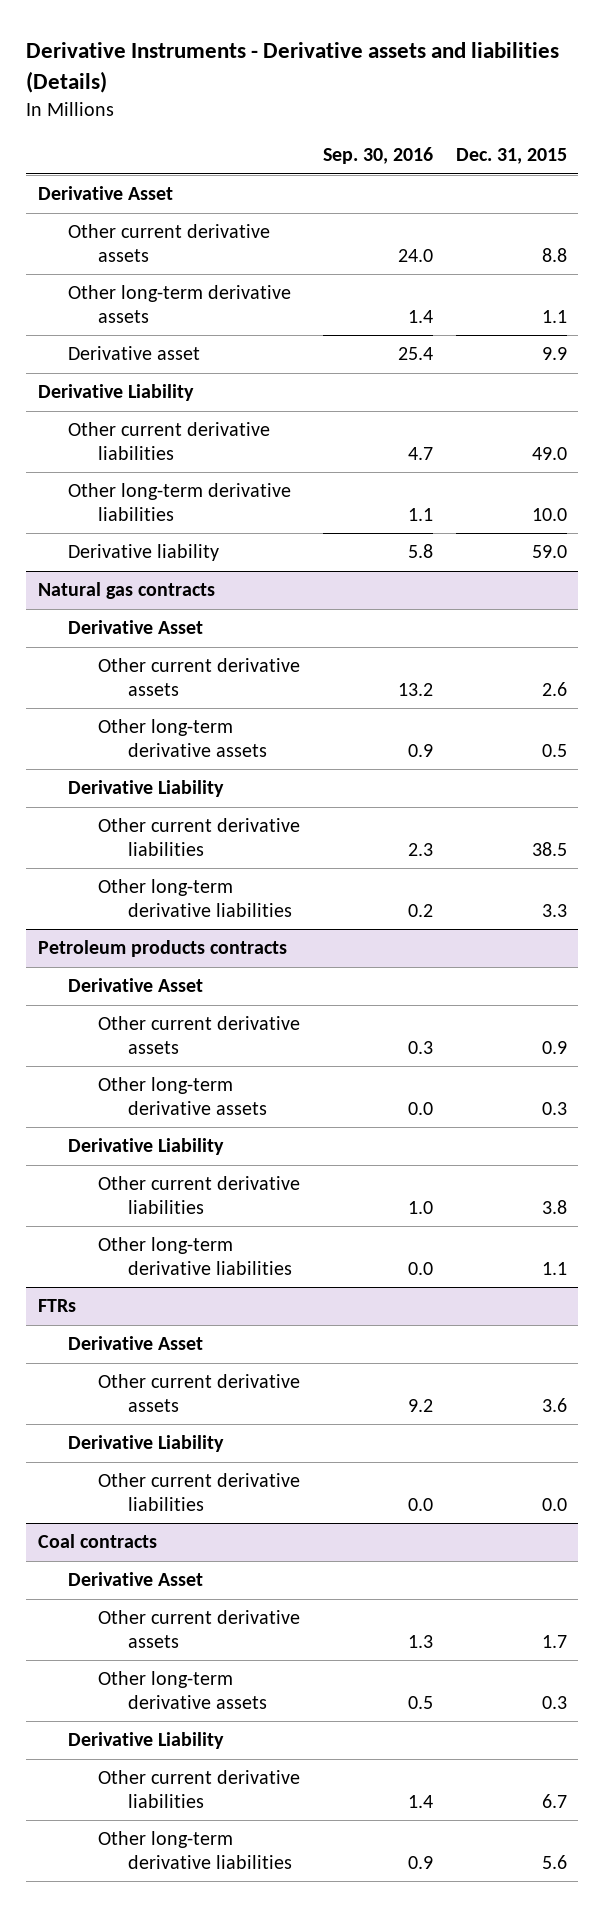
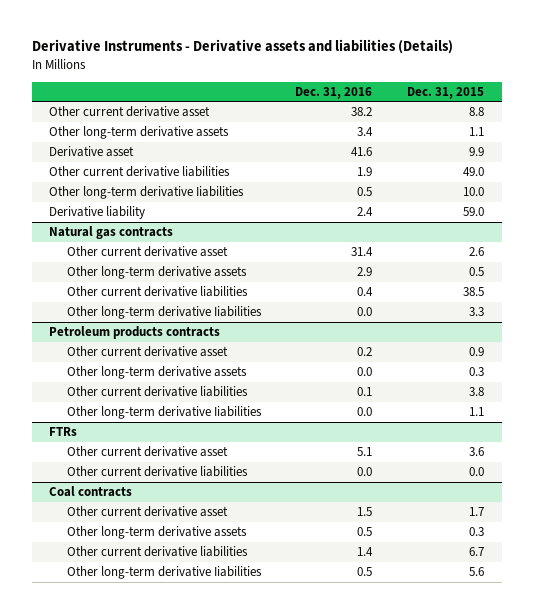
[322,147,433,165] Sep. 30, 2016 -> none
none -> [295,86,373,99] Dec. 31, 2016
[37,186,173,201] Derivative Asset -> none
[67,224,270,262] Other current derivative assets -> [48,106,210,118] Other current derivative asset
[37,384,194,402] Derivative Liability -> none
[67,483,291,521] Other long-term derivative liabilities -> [48,186,244,200] Other long-term derivative Iiabilities
[67,620,203,635] Derivative Asset -> none
[98,658,301,696] Other current derivative assets -> [66,246,228,258] Other current derivative asset
[67,780,224,798] Derivative Liability -> none
[98,879,293,917] Other long-term derivative liabilities -> [66,306,262,320] Other long-term derivative Iiabilities
[67,978,203,993] Derivative Asset -> none
[98,1016,301,1054] Other current derivative assets -> [66,346,228,358] Other current derivative asset
[67,1138,224,1156] Derivative Liability -> none
[98,1237,293,1275] Other long-term derivative liabilities -> [66,406,262,420] Other long-term derivative Iiabilities
[67,1336,203,1351] Derivative Asset -> none
[67,1435,224,1453] Derivative Liability -> none
[98,1374,301,1412] Other current derivative assets -> [66,446,228,458] Other current derivative asset
[67,1572,203,1587] Derivative Asset -> none
[98,1610,301,1648] Other current derivative assets -> [66,506,228,518] Other current derivative asset
[67,1732,224,1750] Derivative Liability -> none
[98,1831,293,1869] Other long-term derivative liabilities -> [66,566,262,580] Other long-term derivative Iiabilities

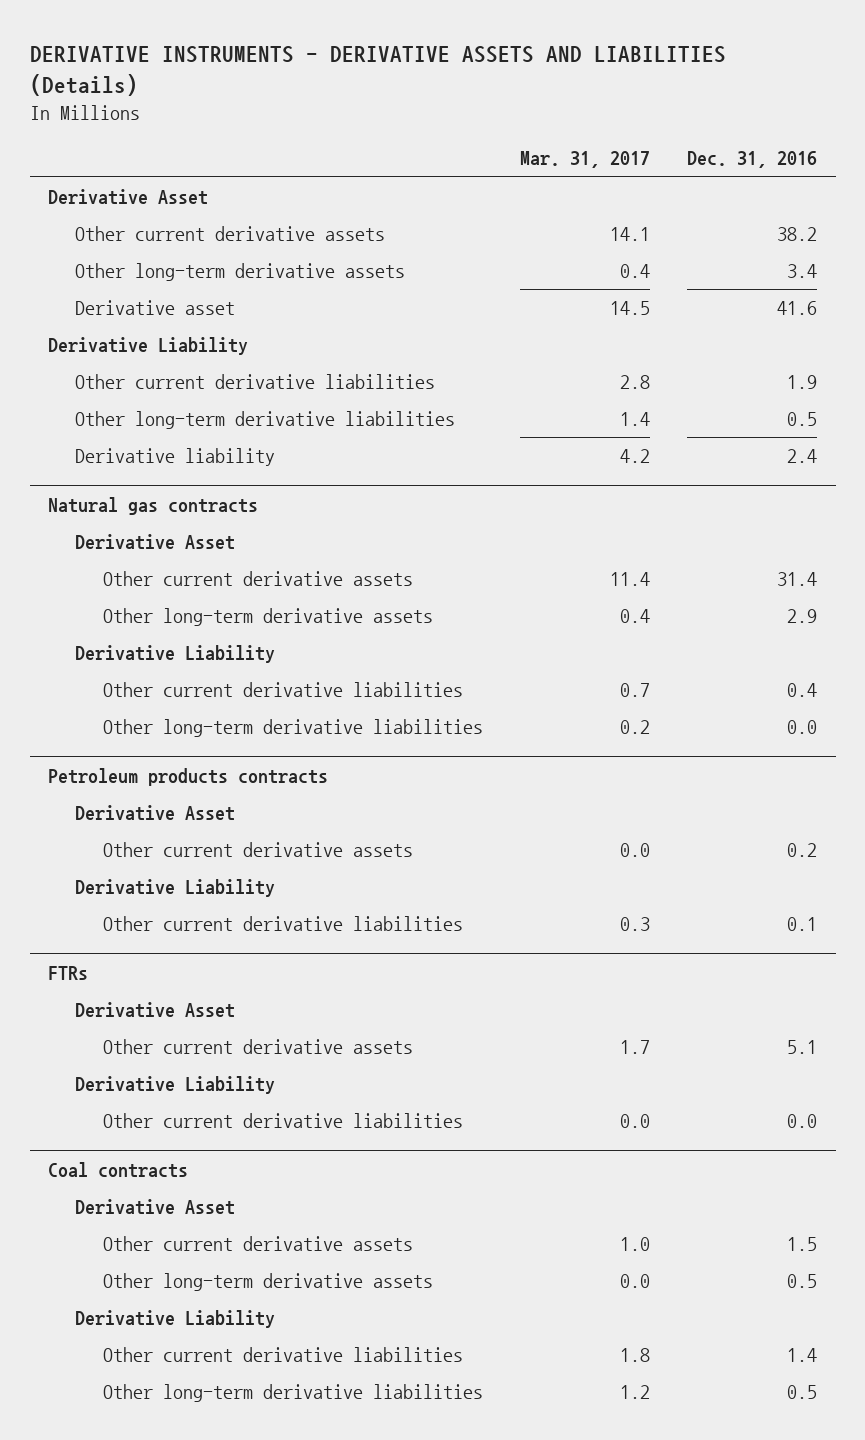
[31,39,453,55] Derivative Instruments - Derivative assets and liabilities (Details) -> [29,45,726,97] DERIVATIVE INSTRUMENTS - DERIVATIVE ASSETS AND LIABILITIES (Details)
[407,86,485,99] Dec. 31, 2015 -> none
none -> [519,151,650,169] Mar. 31, 2017
none -> [48,189,209,206] Derivative Asset
[48,106,210,118] Other current derivative asset -> [75,226,386,242] Other current derivative assets
none -> [48,337,249,356] Derivative Liability
[48,186,244,200] Other long-term derivative Iiabilities -> [75,411,456,430] Other long-term derivative liabilities
none -> [75,534,236,551] Derivative Asset
[66,246,228,258] Other current derivative asset -> [102,571,413,587] Other current derivative assets
none -> [75,645,276,664] Derivative Liability
[66,306,262,320] Other long-term derivative Iiabilities -> [102,719,483,738] Other long-term derivative liabilities
[66,366,247,380] Other long-term derivative assets -> none
none -> [75,805,236,822] Derivative Asset
[66,346,228,358] Other current derivative asset -> [102,842,413,858] Other current derivative assets
none -> [75,879,276,898] Derivative Liability
[66,406,262,420] Other long-term derivative Iiabilities -> none
none -> [75,1002,236,1019] Derivative Asset
[66,446,228,458] Other current derivative asset -> [102,1039,413,1055] Other current derivative assets
none -> [75,1076,276,1095] Derivative Liability
none -> [75,1199,236,1216] Derivative Asset
[66,506,228,518] Other current derivative asset -> [102,1236,413,1252] Other current derivative assets
none -> [75,1310,276,1329] Derivative Liability
[66,566,262,580] Other long-term derivative Iiabilities -> [102,1384,483,1403] Other long-term derivative liabilities

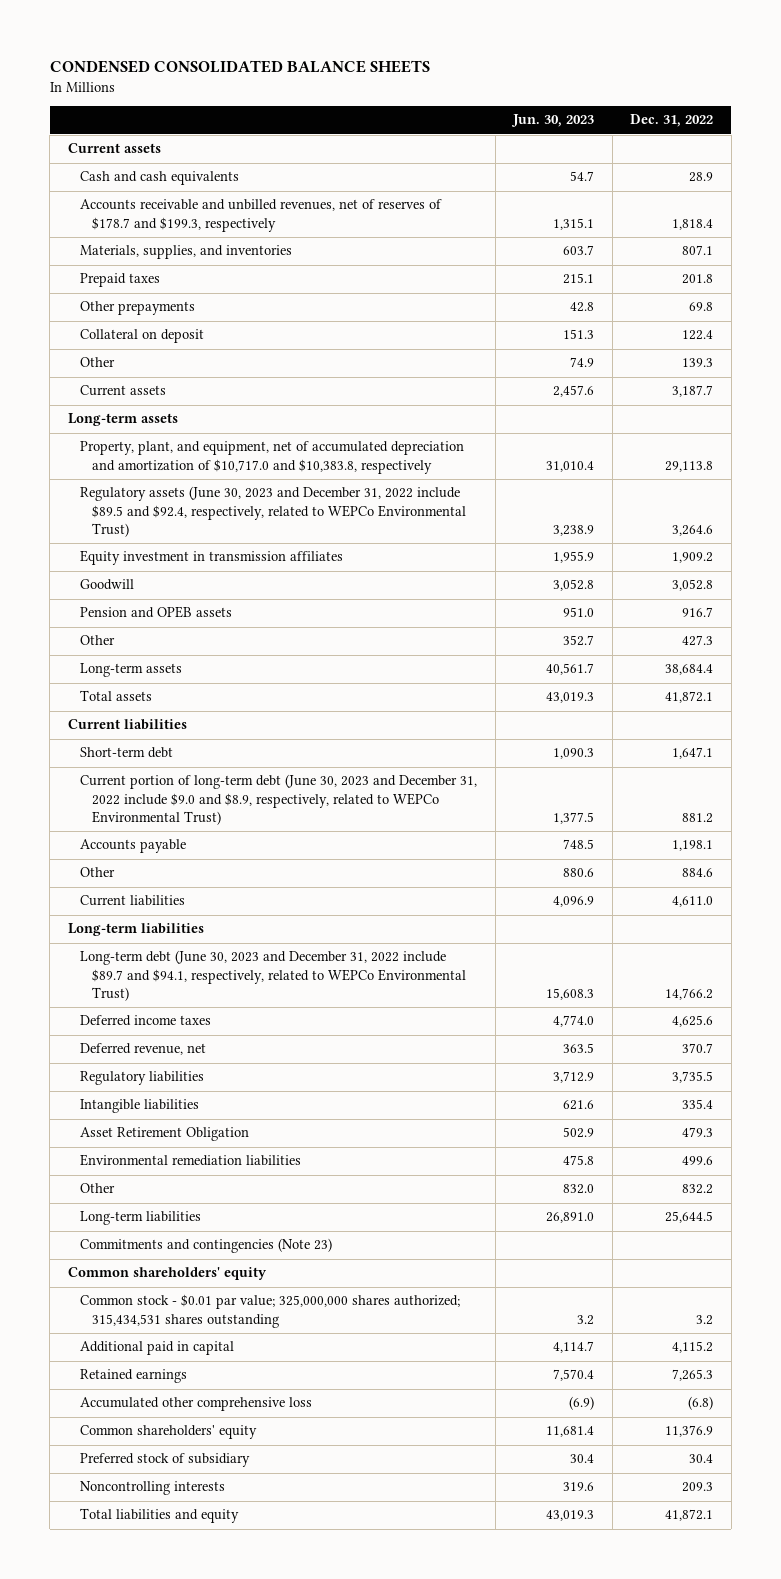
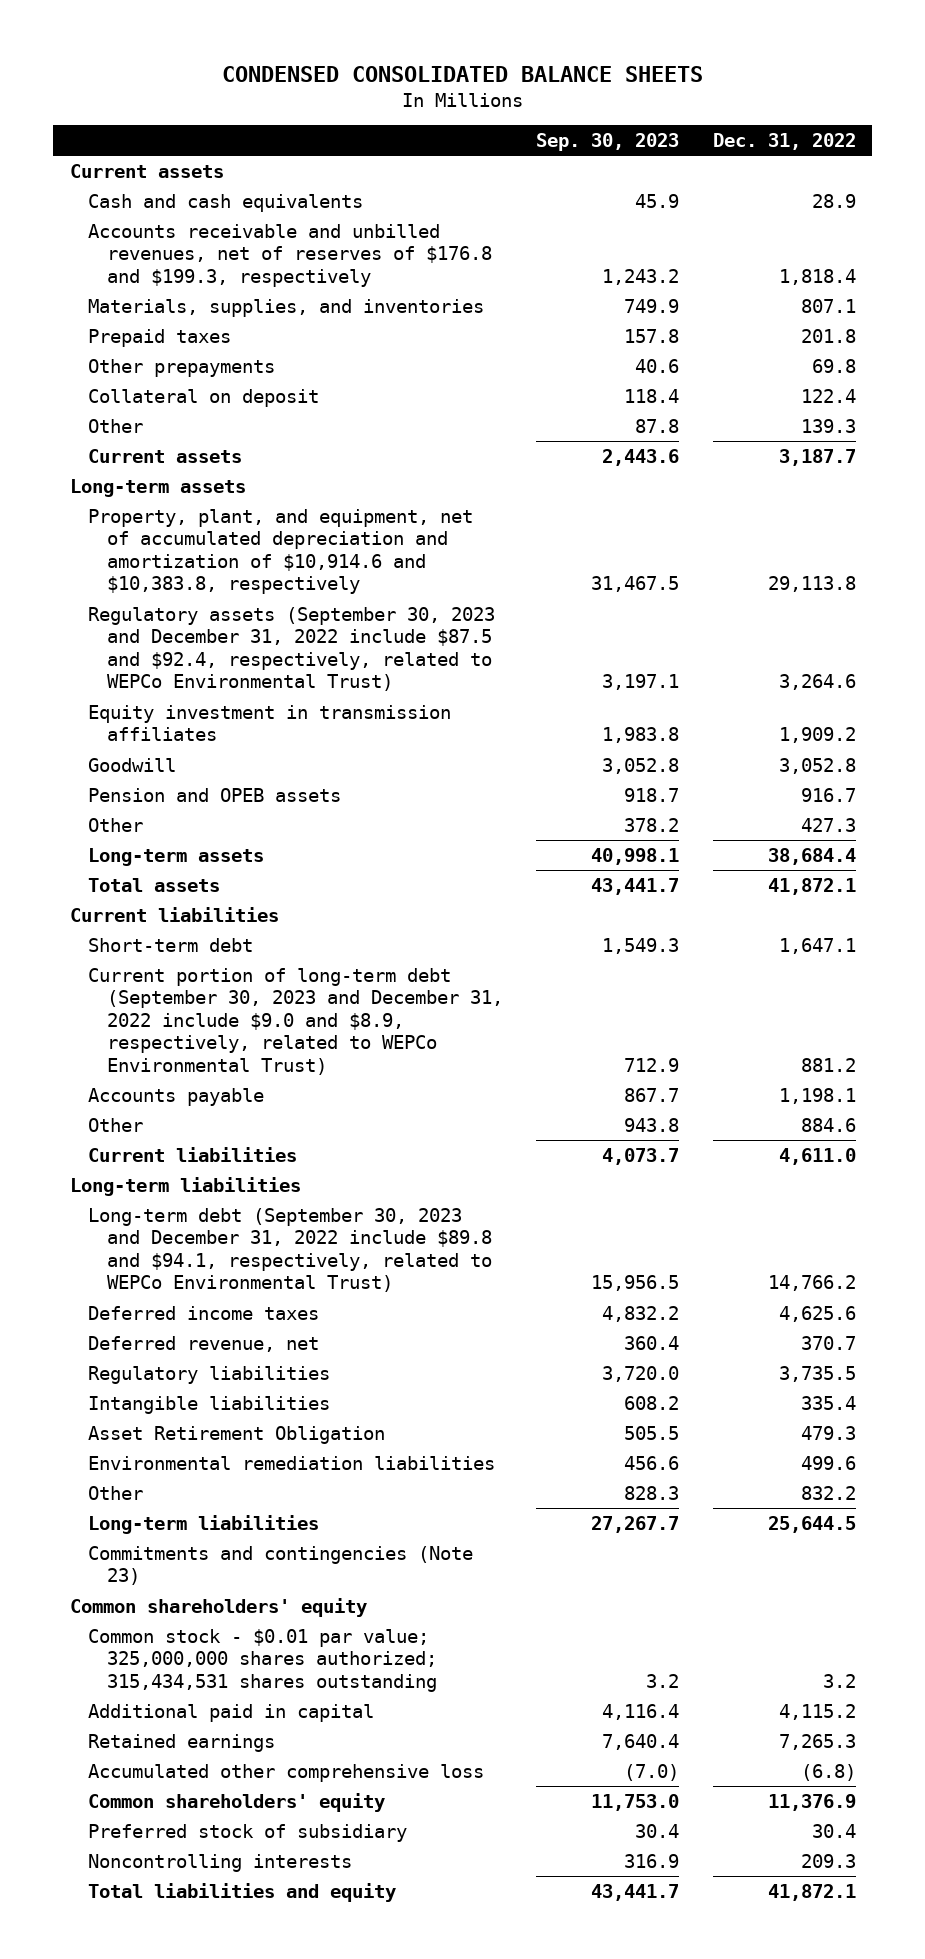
[511,114,595,128] Jun. 30, 2023 -> none
none -> [536,133,680,152] Sep. 30, 2023
[80,199,443,232] Accounts receivable and unbilled revenues, net of reserves of $178.7 and $199.3, respectively -> [88,223,493,287] Accounts receivable and unbilled revenues, net of reserves of $176.8 and $199.3, respectively
[80,441,465,474] Property, plant, and equipment, net of accumulated depreciation and amortization of $10,717.0 and $10,383.8, respectively -> [88,508,474,595] Property, plant, and equipment, net of accumulated depreciation and amortization of $10,914.6 and $10,383.8, respectively
[80,486,467,538] Regulatory assets (June 30, 2023 and December 31, 2022 include $89.5 and $92.4, respectively, related to WEPCo Environmental Trust) -> [88,606,496,692] Regulatory assets (September 30, 2023 and December 31, 2022 include $87.5 and $92.4, respectively, related to WEPCo Environmental Trust)
[80,774,478,826] Current portion of long-term debt (June 30, 2023 and December 31, 2022 include $9.0 and $8.9, respectively, related to WEPCo Environmental Trust) -> [88,967,504,1075] Current portion of long-term debt (September 30, 2023 and December 31, 2022 include $9.0 and $8.9, respectively, related to WEPCo Environmental Trust)
[80,950,467,1002] Long-term debt (June 30, 2023 and December 31, 2022 include $89.7 and $94.1, respectively, related to WEPCo Environmental Trust) -> [88,1207,493,1293] Long-term debt (September 30, 2023 and December 31, 2022 include $89.8 and $94.1, respectively, related to WEPCo Environmental Trust)

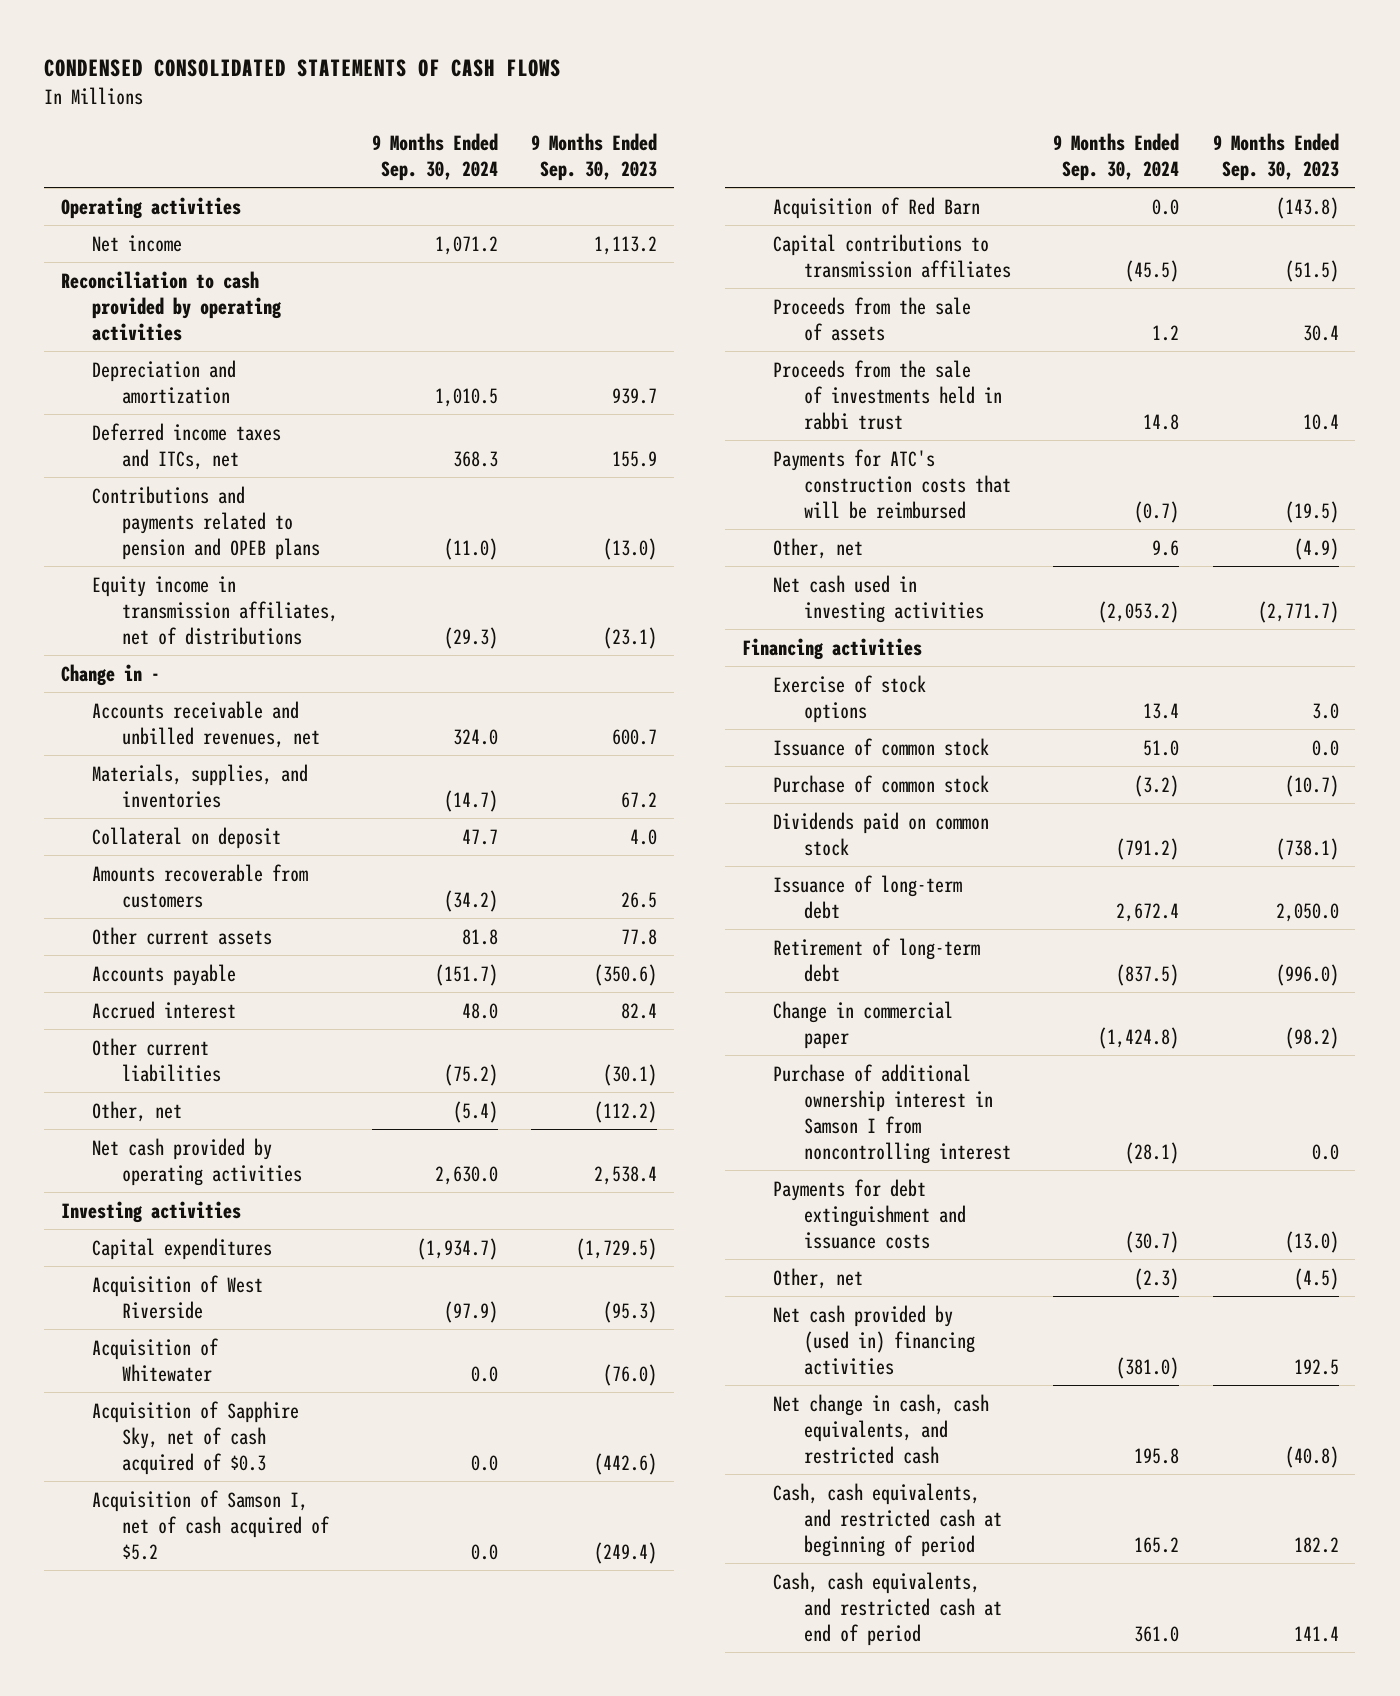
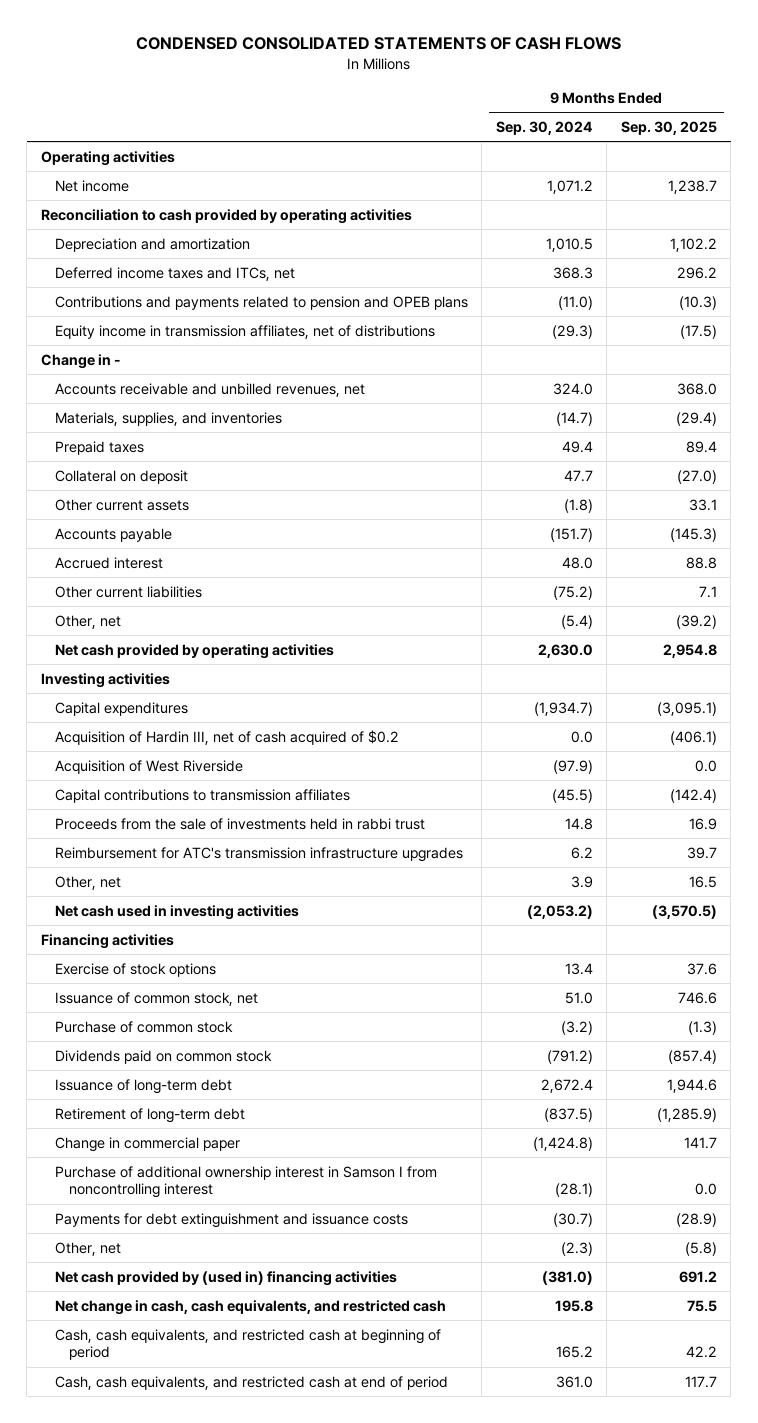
[531,132,658,181] 9 Months Ended Sep. 30, 2023 -> none
none -> [620,120,717,135] Sep. 30, 2025
none -> [54,440,144,455] Prepaid taxes
[91,863,308,908] Amounts recoverable from customers -> none
[461,928,498,945] 81.8 -> [563,498,593,513] (1.8)
none -> [54,729,399,745] Acquisition of Hardin III, net of cash acquired of $0.2
[91,1337,219,1382] Acquisition of Whitewater -> none
[91,1400,299,1475] Acquisition of Sapphire Sky, net of cash acquired of $0.3 -> none
[91,1489,331,1560] Acquisition of Samson I, net of cash acquired of $5.2 -> none
[772,196,980,219] Acquisition of Red Barn -> none
[772,296,971,341] Proceeds from the sale of assets -> none
[772,448,1011,519] Payments for ATC's construction costs that will be reimbursed -> none
none -> [54,846,463,862] Reimbursement for ATC's transmission infrastructure upgrades
[1152,539,1180,556] 9.6 -> [570,875,593,888] 3.9
[772,737,989,756] Issuance of common stock -> [54,991,258,1006] Issuance of common stock, net

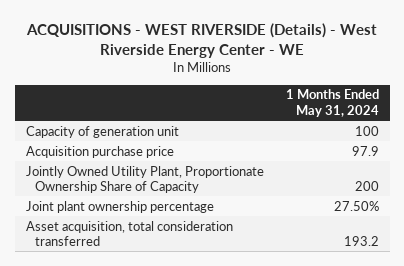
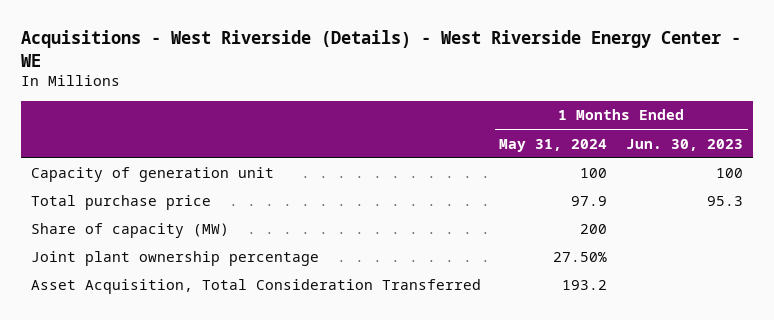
[26,22,378,58] ACQUISITIONS - WEST RIVERSIDE (Details) - West Riverside Energy Center - WE -> [21,29,742,67] Acquisitions - West Riverside (Details) - West Riverside Energy Center - WE
none -> [626,138,744,151] Jun. 30, 2023
[25,145,174,158] Acquisition purchase price -> [30,195,211,211] Total purchase price
[25,165,264,194] Jointly Owned Utility Plant, Proportionate Ownership Share of Capacity -> [30,223,229,239] Share of capacity (MW)
[25,220,233,247] Asset acquisition, total consideration transferred -> [30,279,481,295] Asset Acquisition, Total Consideration Transferred

